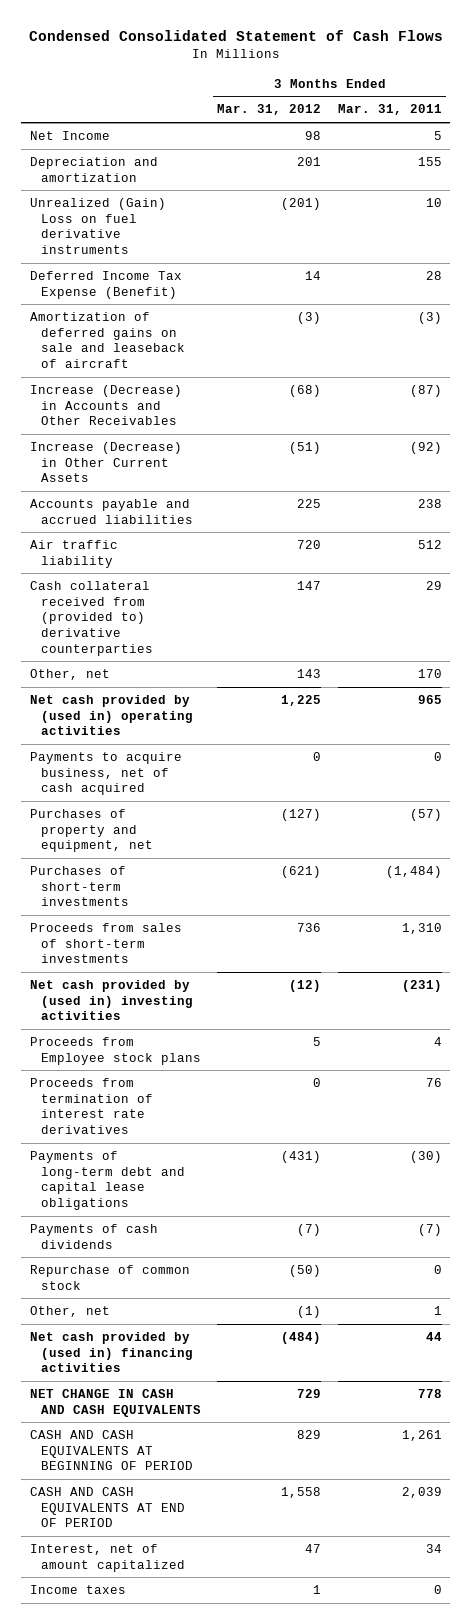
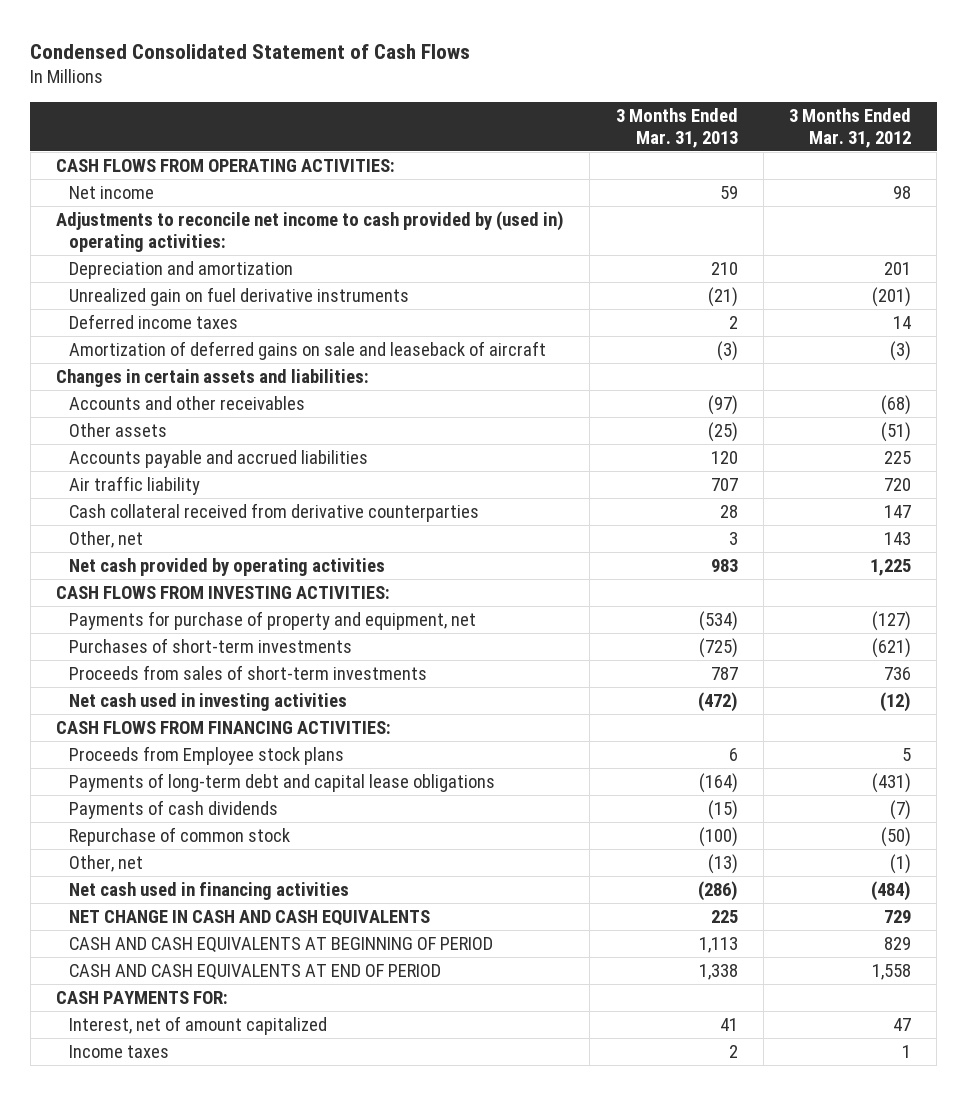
[337,104,442,116] Mar. 31, 2011 -> none
none -> [615,107,738,148] 3 Months Ended Mar. 31, 2013
none -> [56,159,396,173] CASH FLOWS FROM OPERATING ACTIVITIES:
[29,131,110,141] Net Income -> [69,186,155,200] Net income
none -> [56,211,565,253] Adjustments to reconcile net income to cash provided by (used in) operating activities:
[29,198,166,255] Unrealized (Gain) Loss on fuel derivative instruments -> [69,287,410,307] Unrealized gain on fuel derivative instruments
[29,271,182,299] Deferred Income Tax Expense (Benefit) -> [69,314,239,330] Deferred income taxes
[29,442,182,483] Increase (Decrease) in Other Current Assets -> none
none -> [56,369,370,388] Changes in certain assets and liabilities:
[29,385,182,426] Increase (Decrease) in Accounts and Other Receivables -> [69,396,306,411] Accounts and other receivables
none -> [69,423,168,438] Other assets
[29,581,153,656] Cash collateral received from (provided to) derivative counterparties -> [69,503,480,523] Cash collateral received from derivative counterparties
[29,752,182,796] Payments to acquire business, net of cash acquired -> none
[29,695,193,736] Net cash provided by (used in) operating activities -> [69,558,386,577] Net cash provided by operating activities
none -> [56,586,391,600] CASH FLOWS FROM INVESTING ACTIVITIES:
[29,809,153,853] Purchases of property and equipment, net -> [69,611,477,631] Payments for purchase of property and equipment, net
[29,980,193,1021] Net cash provided by (used in) investing activities -> [69,693,348,712] Net cash used in investing activities
none -> [56,721,392,735] CASH FLOWS FROM FINANCING ACTIVITIES:
[29,1078,153,1135] Proceeds from termination of interest rate derivatives -> none
[29,1332,193,1373] Net cash provided by (used in) financing activities -> [69,882,350,901] Net cash used in financing activities
none -> [56,991,229,1005] CASH PAYMENTS FOR:

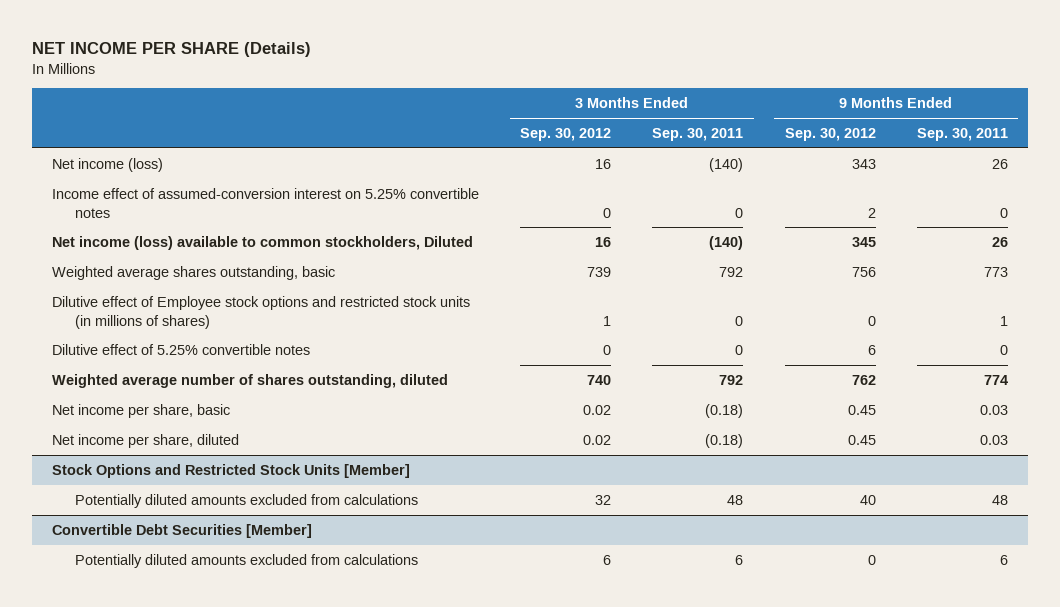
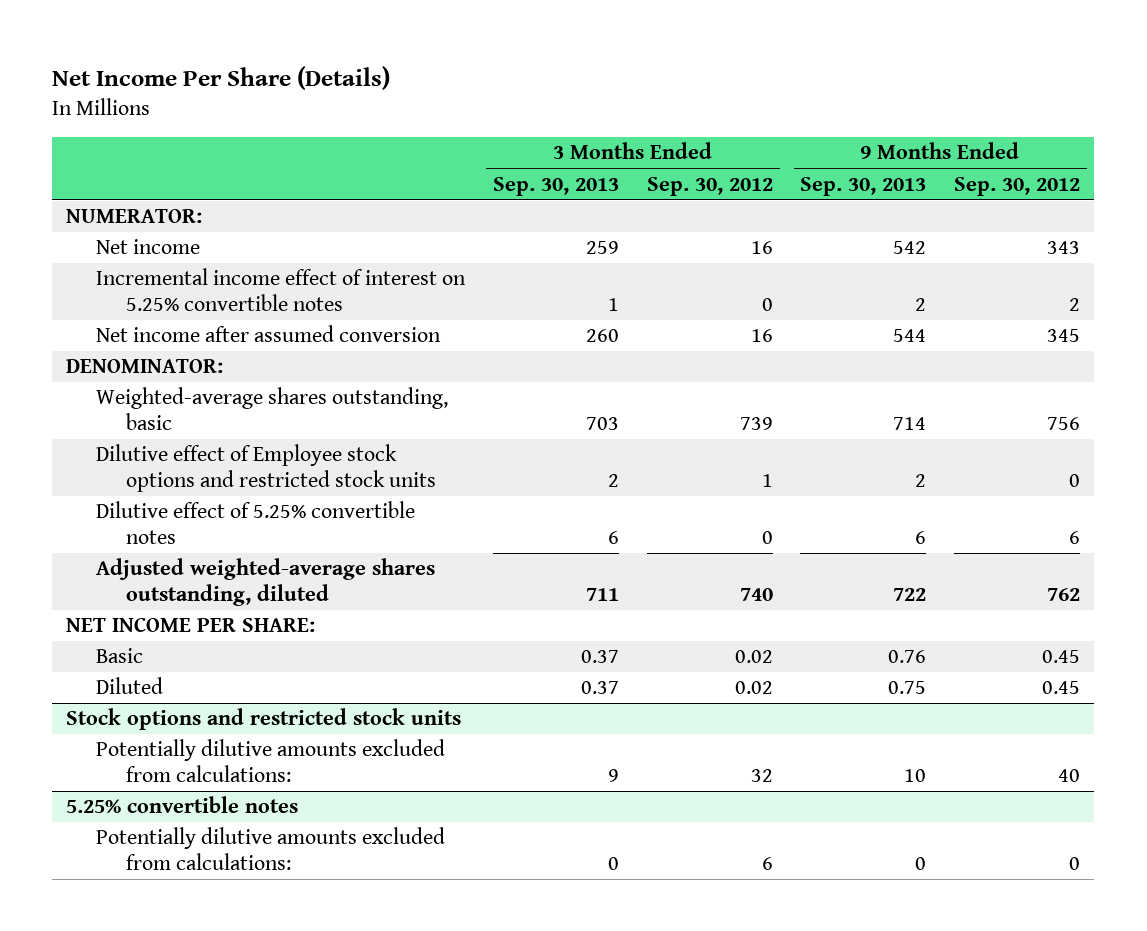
[31,42,311,58] NET INCOME PER SHARE (Details) -> [52,65,391,90] Net Income Per Share (Details)
[652,127,744,141] Sep. 30, 2011 -> none
[916,127,1008,141] Sep. 30, 2011 -> none
none -> [492,176,619,196] Sep. 30, 2013
none -> [800,176,927,196] Sep. 30, 2013
none -> [66,209,203,224] NUMERATOR:
[52,157,164,172] Net income (loss) -> [96,239,201,255] Net income
[52,187,480,218] Income effect of assumed-conversion interest on 5.25% convertible notes -> [96,268,467,312] Incremental income effect of interest on 5.25% convertible notes
[52,235,474,250] Net income (loss) available to common stockholders, Diluted -> [96,325,442,343] Net income after assumed conversion
none -> [66,359,224,374] DENOMINATOR:
[52,265,336,280] Weighted average shares outstanding, basic -> [96,387,449,431] Weighted-average shares outstanding, basic
[52,295,471,329] Dilutive effect of Employee stock options and restricted stock units (in millions of shares) -> [96,444,436,493] Dilutive effect of Employee stock options and restricted stock units
[52,523,313,538] Convertible Debt Securities [Member] -> none
[52,373,449,388] Weighted average number of shares outstanding, diluted -> [96,558,436,607] Adjusted weighted-average shares outstanding, diluted
none -> [66,617,316,633] NET INCOME PER SHARE:
[52,403,231,418] Net income per share, basic -> [96,648,144,664] Basic
[52,433,240,448] Net income per share, diluted -> [96,677,164,695] Diluted
[52,463,411,478] Stock Options and Restricted Stock Units [Member] -> [66,708,462,731] Stock options and restricted stock units
[74,493,418,508] Potentially diluted amounts excluded from calculations -> [96,739,446,783] Potentially dilutive amounts excluded from calculations:
none -> [66,796,299,814] 5.25% convertible notes
[74,553,418,568] Potentially diluted amounts excluded from calculations -> [96,827,446,871] Potentially dilutive amounts excluded from calculations:

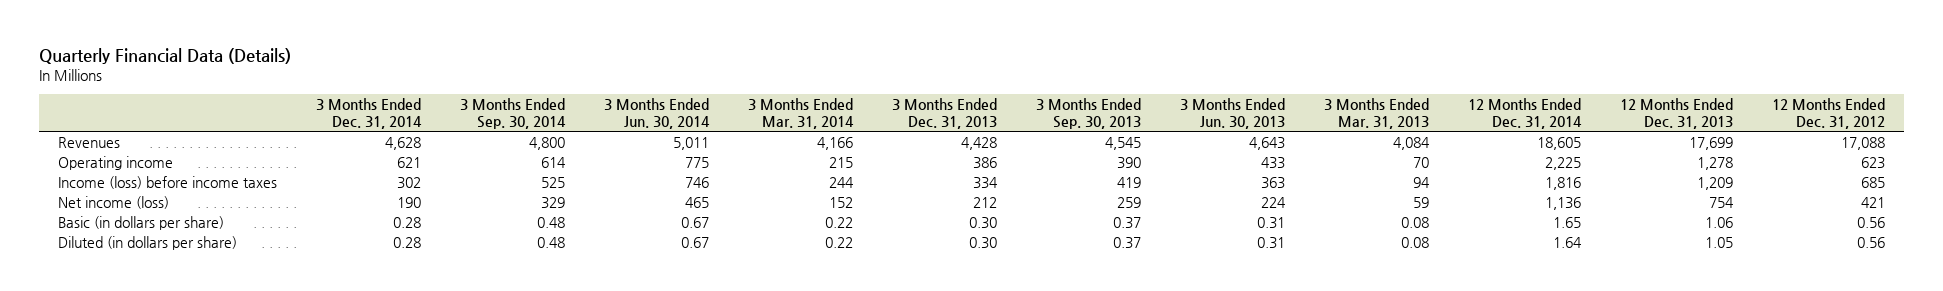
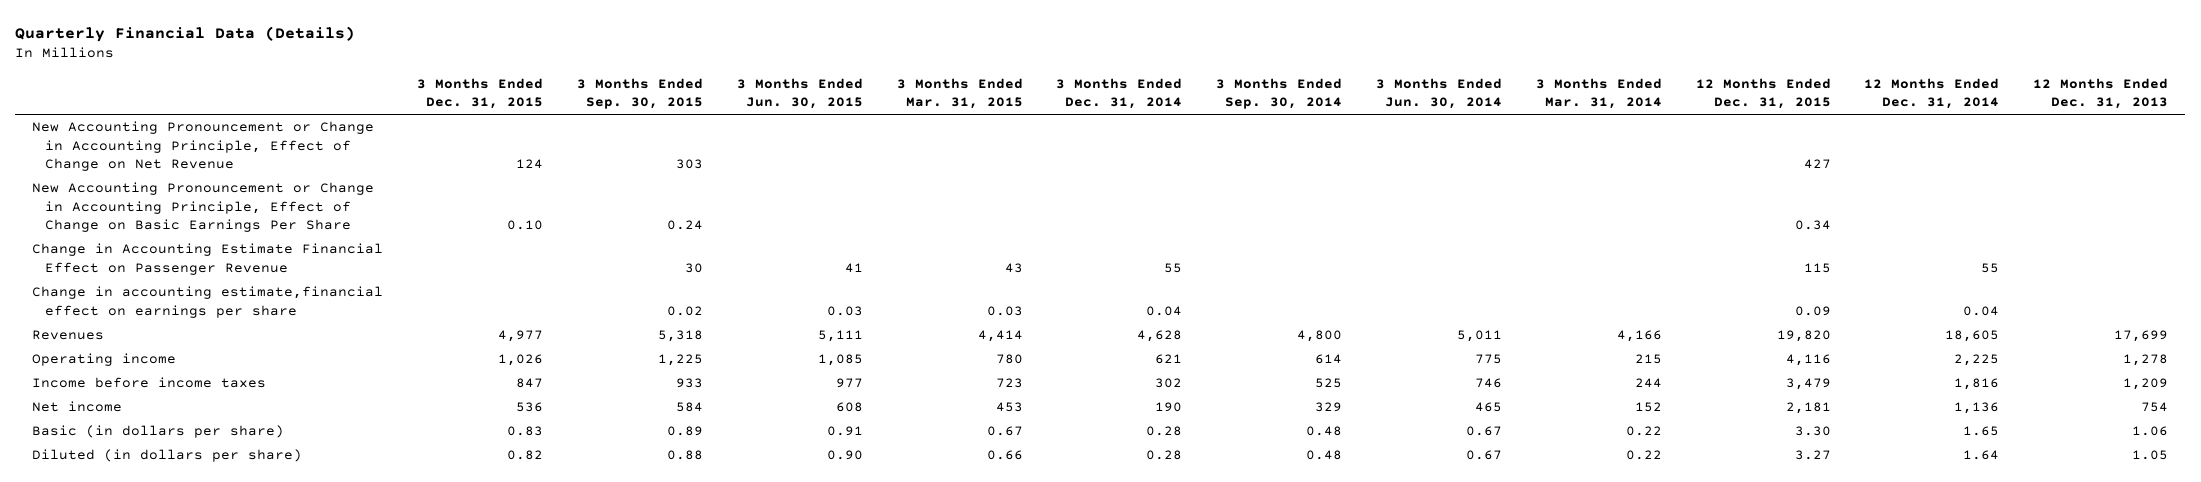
[892,98,998,130] 3 Months Ended Dec. 31, 2013 -> none
[1036,98,1142,130] 3 Months Ended Sep. 30, 2013 -> none
[1180,98,1286,130] 3 Months Ended Jun. 30, 2013 -> none
[1324,98,1430,130] 3 Months Ended Mar. 31, 2013 -> none
[1771,98,1885,130] 12 Months Ended Dec. 31, 2012 -> none
none -> [417,77,544,110] 3 Months Ended Dec. 31, 2015
none -> [576,77,703,110] 3 Months Ended Sep. 30, 2015
none -> [736,77,863,110] 3 Months Ended Jun. 30, 2015
none -> [896,77,1023,110] 3 Months Ended Mar. 31, 2015
none -> [1695,77,1831,110] 12 Months Ended Dec. 31, 2015
none -> [32,121,375,171] New Accounting Pronouncement or Change in Accounting Principle, Effect of Change on Net Revenue
none -> [32,182,375,232] New Accounting Pronouncement or Change in Accounting Principle, Effect of Change on Basic Earnings Per Share
none -> [32,243,384,275] Change in Accounting Estimate Financial Effect on Passenger Revenue
none -> [32,286,384,318] Change in accounting estimate,financial effect on earnings per share
[58,176,278,190] Income (loss) before income taxes -> [32,377,267,389] Income before income taxes
[58,196,170,210] Net income (loss) -> [32,401,123,413] Net income

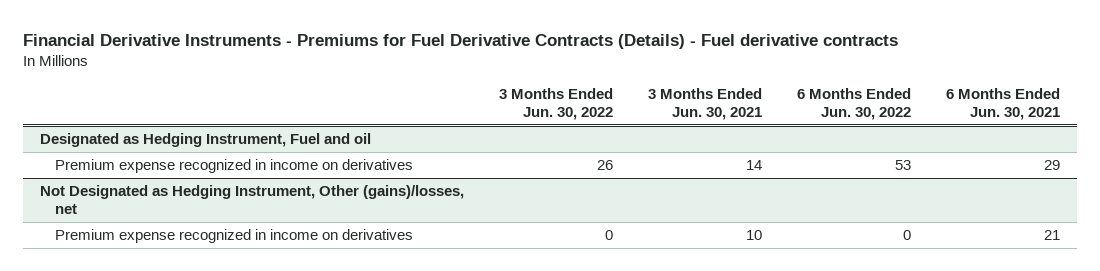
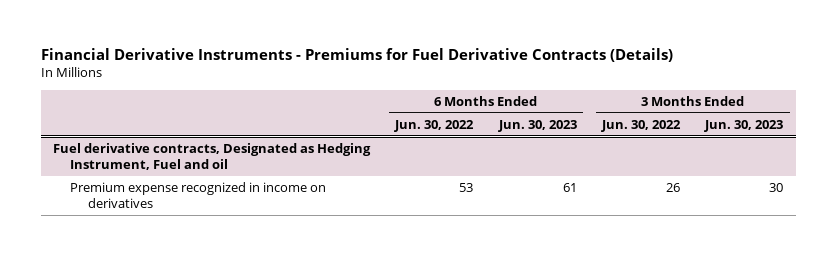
[22,33,898,49] Financial Derivative Instruments - Premiums for Fuel Derivative Contracts (Details) - Fuel derivative contracts -> [40,48,673,63] Financial Derivative Instruments - Premiums for Fuel Derivative Contracts (Details)
[648,87,763,121] 3 Months Ended Jun. 30, 2021 -> none
[945,87,1060,121] 6 Months Ended Jun. 30, 2021 -> none
none -> [497,119,577,132] Jun. 30, 2023
none -> [704,119,784,132] Jun. 30, 2023
[40,133,372,148] Designated as Hedging Instrument, Fuel and oil -> [53,142,372,171] Fuel derivative contracts, Designated as Hedging Instrument, Fuel and oil
[40,185,465,215] Not Designated as Hedging Instrument, Other (gains)/losses, net -> none
[54,229,413,244] Premium expense recognized in income on derivatives -> none

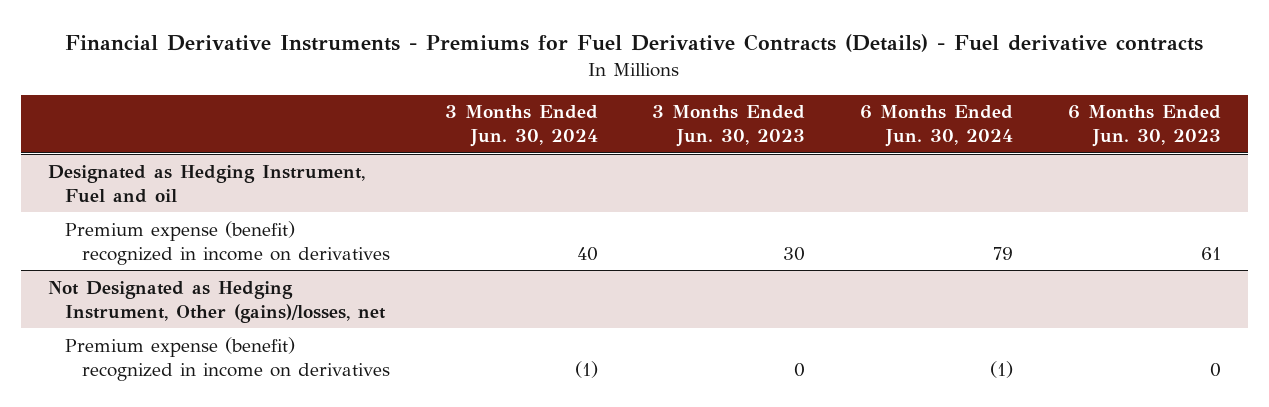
[40,48,673,63] Financial Derivative Instruments - Premiums for Fuel Derivative Contracts (Details) -> [65,34,1204,53] Financial Derivative Instruments - Premiums for Fuel Derivative Contracts (Details) - Fuel derivative contracts
[394,119,475,132] Jun. 30, 2022 -> none
[601,119,682,132] Jun. 30, 2022 -> none
none -> [444,105,598,148] 3 Months Ended Jun. 30, 2024
none -> [859,105,1013,148] 6 Months Ended Jun. 30, 2024
[53,142,372,171] Fuel derivative contracts, Designated as Hedging Instrument, Fuel and oil -> [48,164,366,203] Designated as Hedging Instrument, Fuel and oil
[70,181,327,209] Premium expense recognized in income on derivatives -> [65,220,390,265] Premium expense (benefit) recognized in income on derivatives
none -> [48,280,387,323] Not Designated as Hedging Instrument, Other (gains)/losses, net
none -> [65,336,390,381] Premium expense (benefit) recognized in income on derivatives

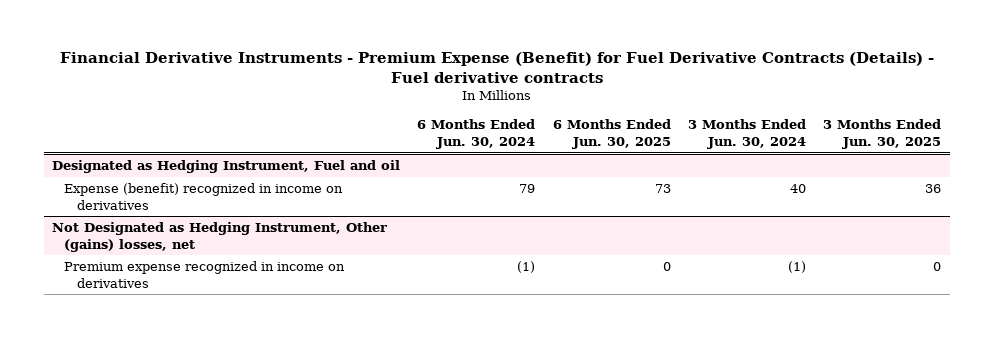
[65,34,1204,53] Financial Derivative Instruments - Premiums for Fuel Derivative Contracts (Details) - Fuel derivative contracts -> [59,52,934,84] Financial Derivative Instruments - Premium Expense (Benefit) for Fuel Derivative Contracts (Details) - Fuel derivative contracts
[652,105,806,148] 3 Months Ended Jun. 30, 2023 -> none
[1067,105,1221,148] 6 Months Ended Jun. 30, 2023 -> none
none -> [552,119,671,149] 6 Months Ended Jun. 30, 2025
none -> [823,119,942,149] 3 Months Ended Jun. 30, 2025
[65,220,390,265] Premium expense (benefit) recognized in income on derivatives -> [64,183,344,210] Expense (benefit) recognized in income on derivatives
[48,280,387,323] Not Designated as Hedging Instrument, Other (gains)/losses, net -> [52,222,388,252] Not Designated as Hedging Instrument, Other (gains) losses, net
[65,336,390,381] Premium expense (benefit) recognized in income on derivatives -> [64,261,346,288] Premium expense recognized in income on derivatives

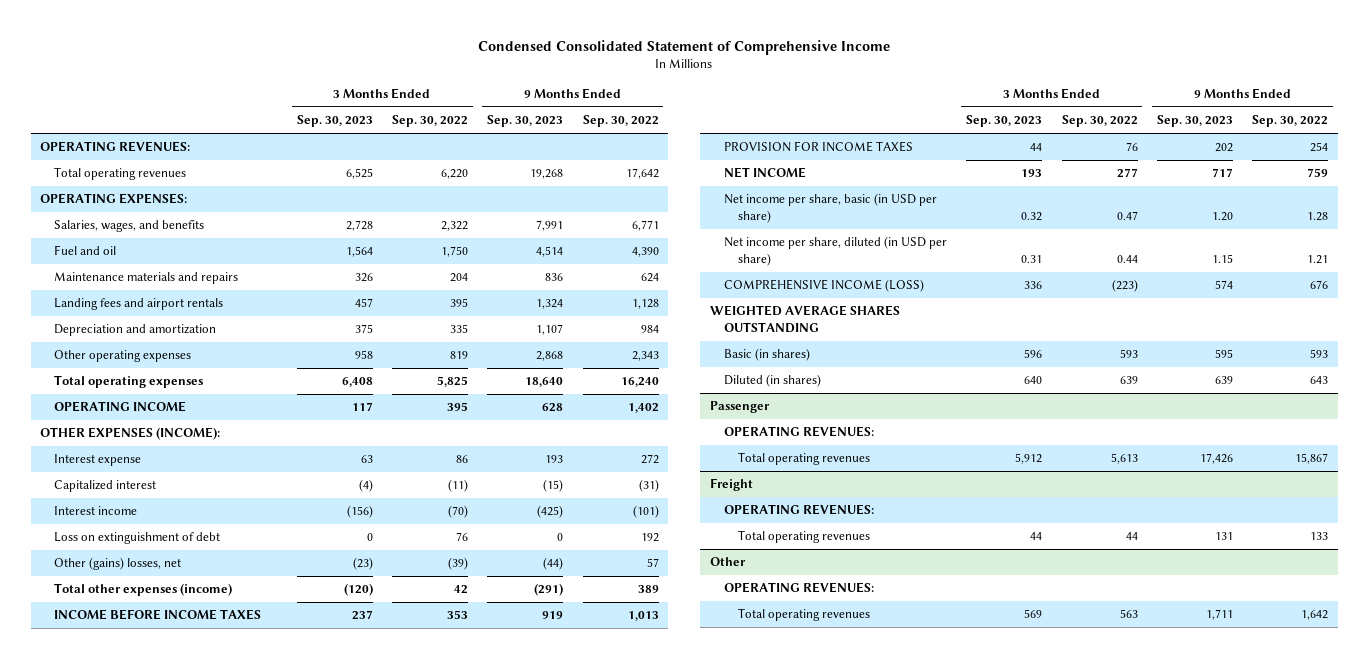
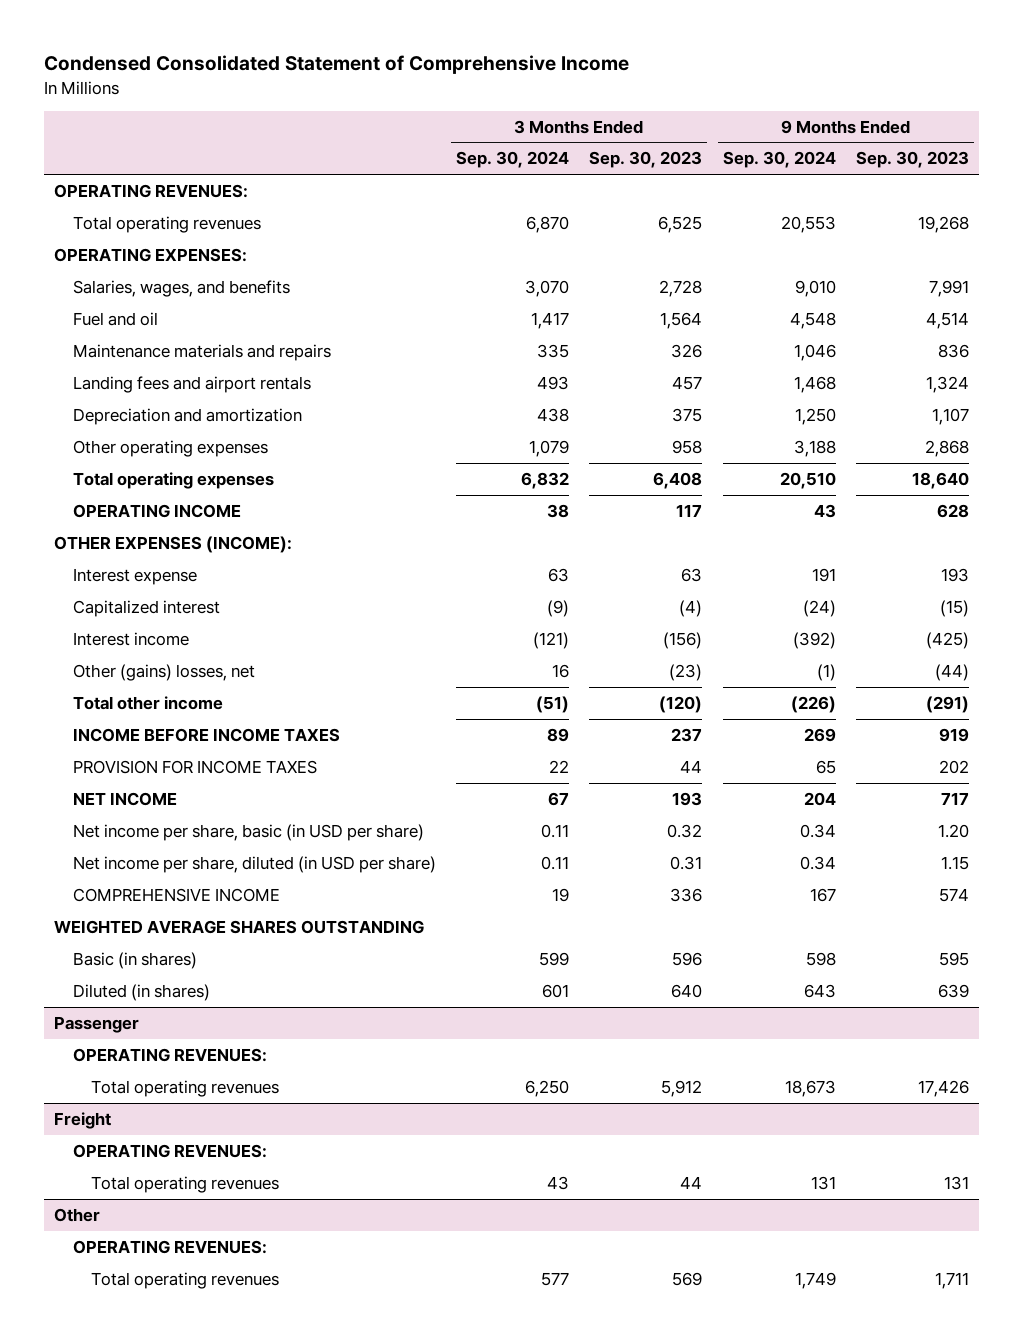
[391,115,468,128] Sep. 30, 2022 -> none
[582,115,659,128] Sep. 30, 2022 -> none
none -> [455,151,569,169] Sep. 30, 2024
none -> [722,151,836,169] Sep. 30, 2024
[54,532,221,545] Loss on extinguishment of debt -> none
[54,583,233,597] Total other expenses (income) -> [72,695,223,710] Total other income
[723,279,924,293] COMPREHENSIVE INCOME (LOSS) -> [72,887,280,902] COMPREHENSIVE INCOME

